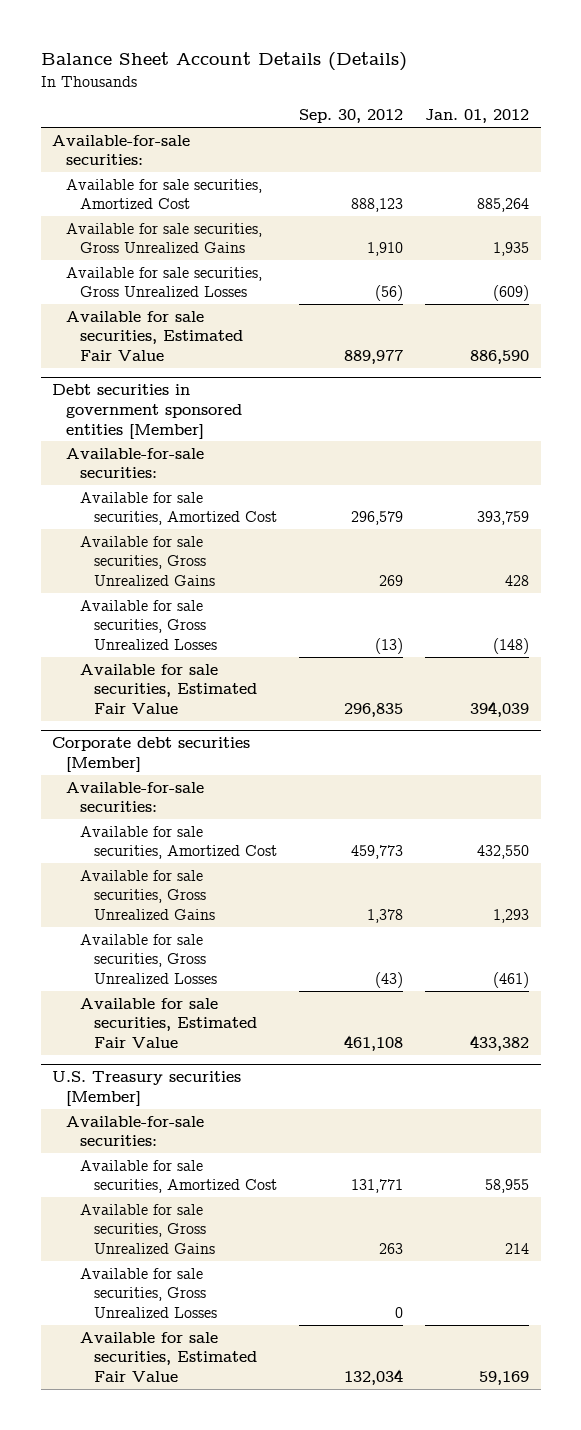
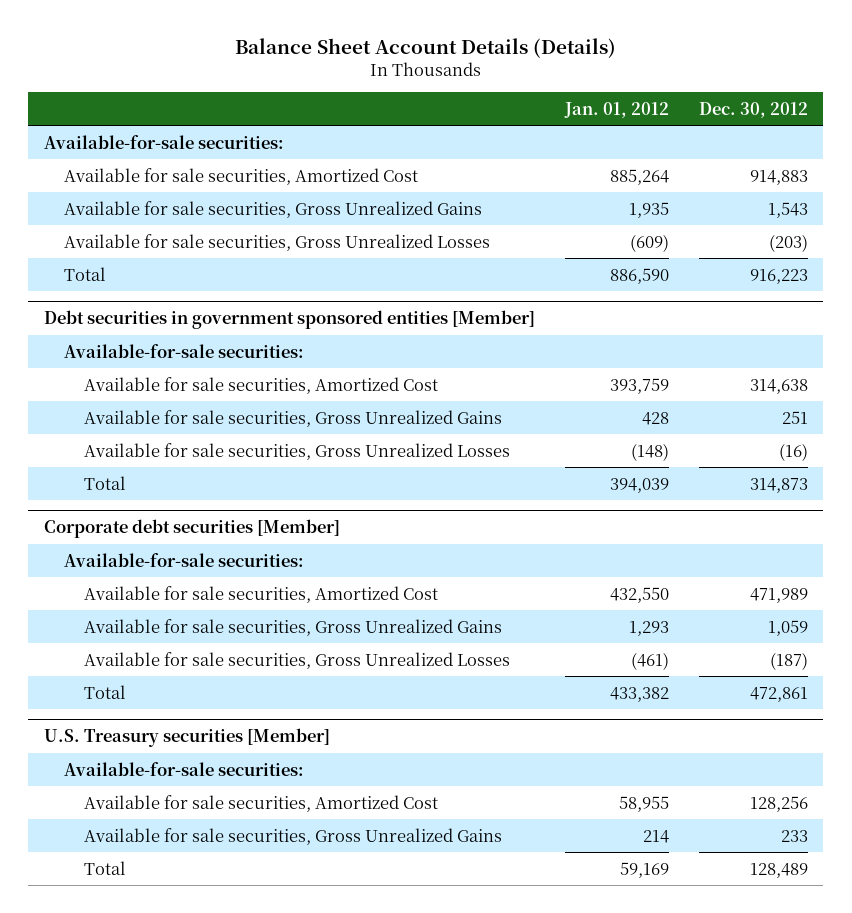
[299,109,404,124] Sep. 30, 2012 -> none
none -> [699,101,809,118] Dec. 30, 2012
[65,310,244,361] Available for sale securities, Estimated Fair Value -> [63,266,106,281] Total
[80,663,258,714] Available for sale securities, Estimated Fair Value -> [83,475,126,490] Total
[80,997,258,1048] Available for sale securities, Estimated Fair Value -> [83,684,126,699] Total
[80,1267,218,1318] Available for sale securities, Gross Unrealized Losses -> none
[80,1331,258,1382] Available for sale securities, Estimated Fair Value -> [83,860,126,875] Total

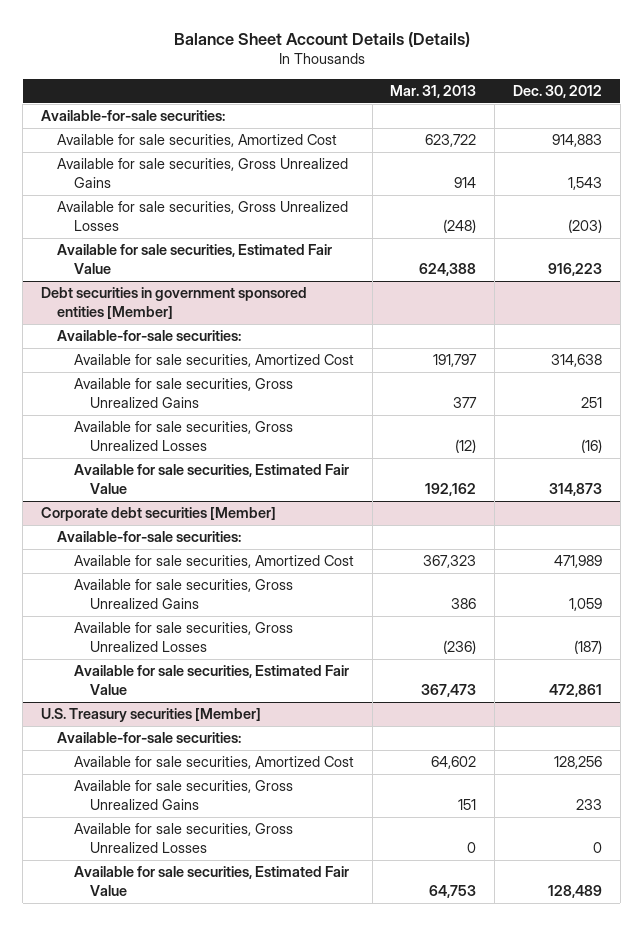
[563,101,669,118] Jan. 01, 2012 -> none
none -> [390,84,477,98] Mar. 31, 2013
[63,266,106,281] Total -> [57,244,333,274] Available for sale securities, Estimated Fair Value
[83,475,126,490] Total -> [73,464,349,494] Available for sale securities, Estimated Fair Value
[83,684,126,699] Total -> [73,665,349,695] Available for sale securities, Estimated Fair Value
none -> [73,823,293,853] Available for sale securities, Gross Unrealized Losses
[83,860,126,875] Total -> [73,866,349,896] Available for sale securities, Estimated Fair Value

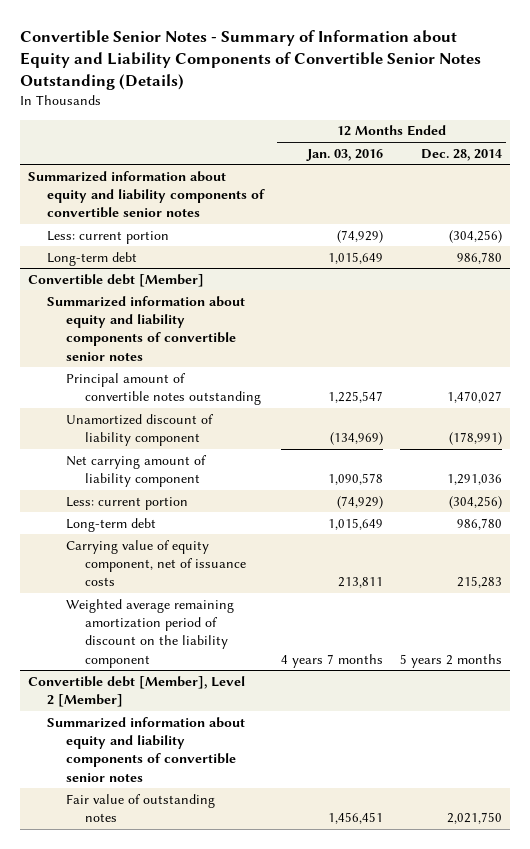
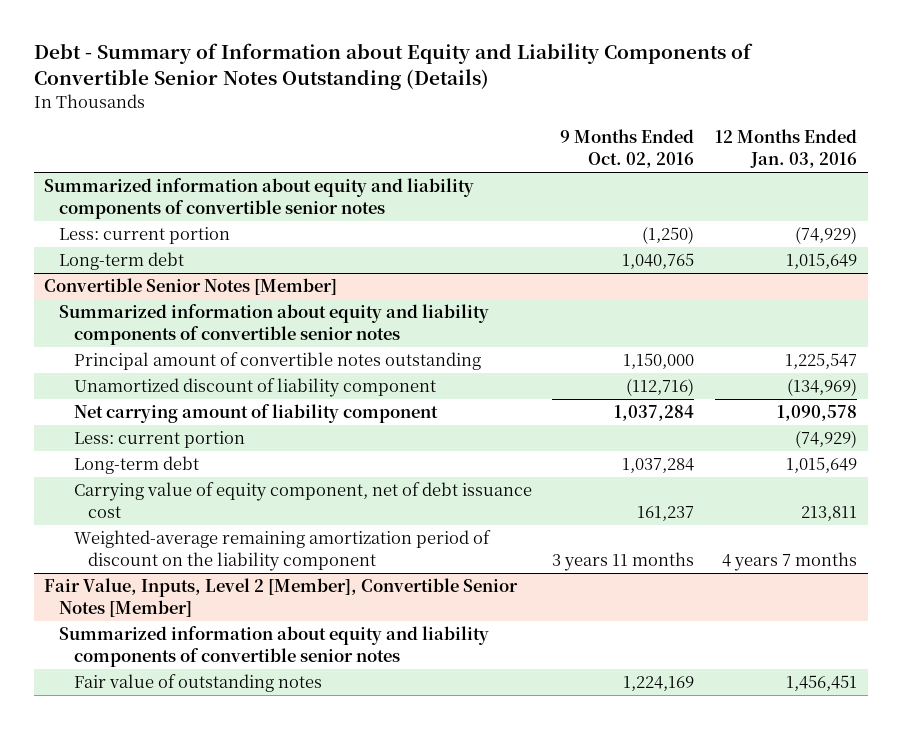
[19,29,481,91] Convertible Senior Notes - Summary of Information about Equity and Liability Components of Convertible Senior Notes Outstanding (Details) -> [33,43,753,91] Debt - Summary of Information about Equity and Liability Components of Convertible Senior Notes Outstanding (Details)
[420,148,502,161] Dec. 28, 2014 -> none
none -> [560,129,695,168] 9 Months Ended Oct. 02, 2016
[28,273,205,287] Convertible debt [Member] -> [44,278,338,296] Convertible Senior Notes [Member]
[28,675,246,708] Convertible debt [Member], Level 2 [Member] -> none
[66,539,247,587] Carrying value of equity component, net of issuance costs -> [73,482,532,518] Carrying value of equity component, net of debt issuance cost
[66,598,235,668] Weighted average remaining amortization period of discount on the liability component -> [73,530,491,571] Weighted-average remaining amortization period of discount on the liability component
none -> [44,578,519,617] Fair Value, Inputs, Level 2 [Member], Convertible Senior Notes [Member]

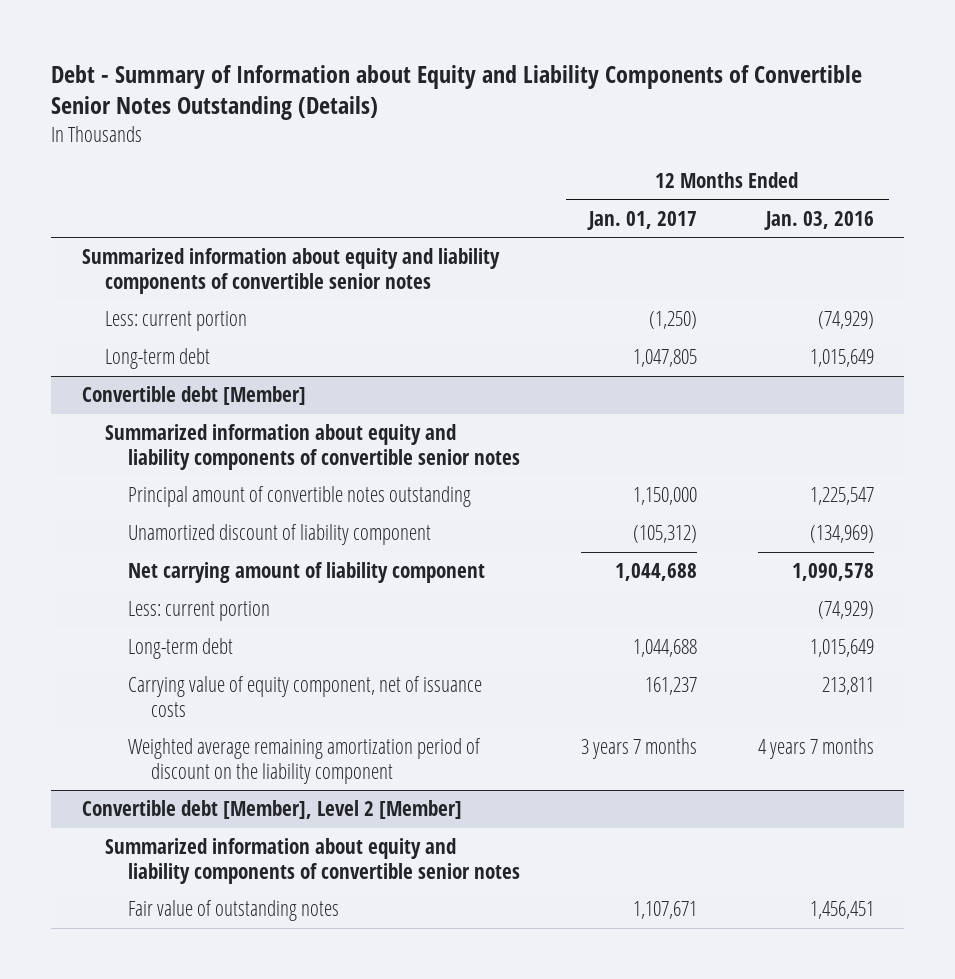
[560,129,695,168] 9 Months Ended Oct. 02, 2016 -> none
none -> [586,210,697,230] Jan. 01, 2017
[44,278,338,296] Convertible Senior Notes [Member] -> [81,385,306,405] Convertible debt [Member]
[44,578,519,617] Fair Value, Inputs, Level 2 [Member], Convertible Senior Notes [Member] -> none
[73,482,532,518] Carrying value of equity component, net of debt issuance cost -> [128,675,483,717] Carrying value of equity component, net of issuance costs
[73,530,491,571] Weighted-average remaining amortization period of discount on the liability component -> [128,737,482,784] Weighted average remaining amortization period of discount on the liability component
none -> [81,799,462,819] Convertible debt [Member], Level 2 [Member]

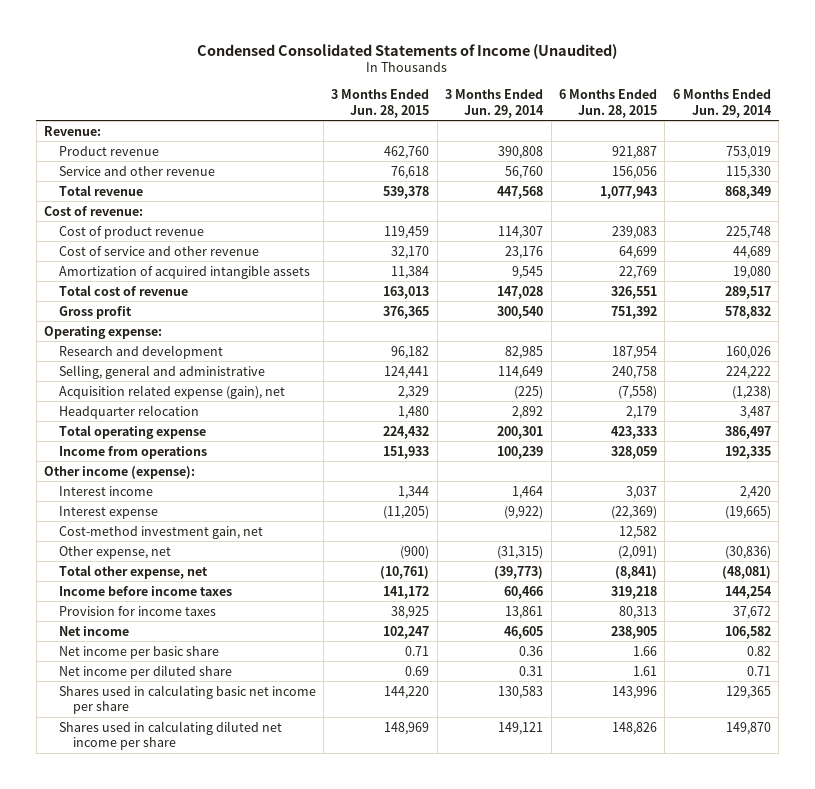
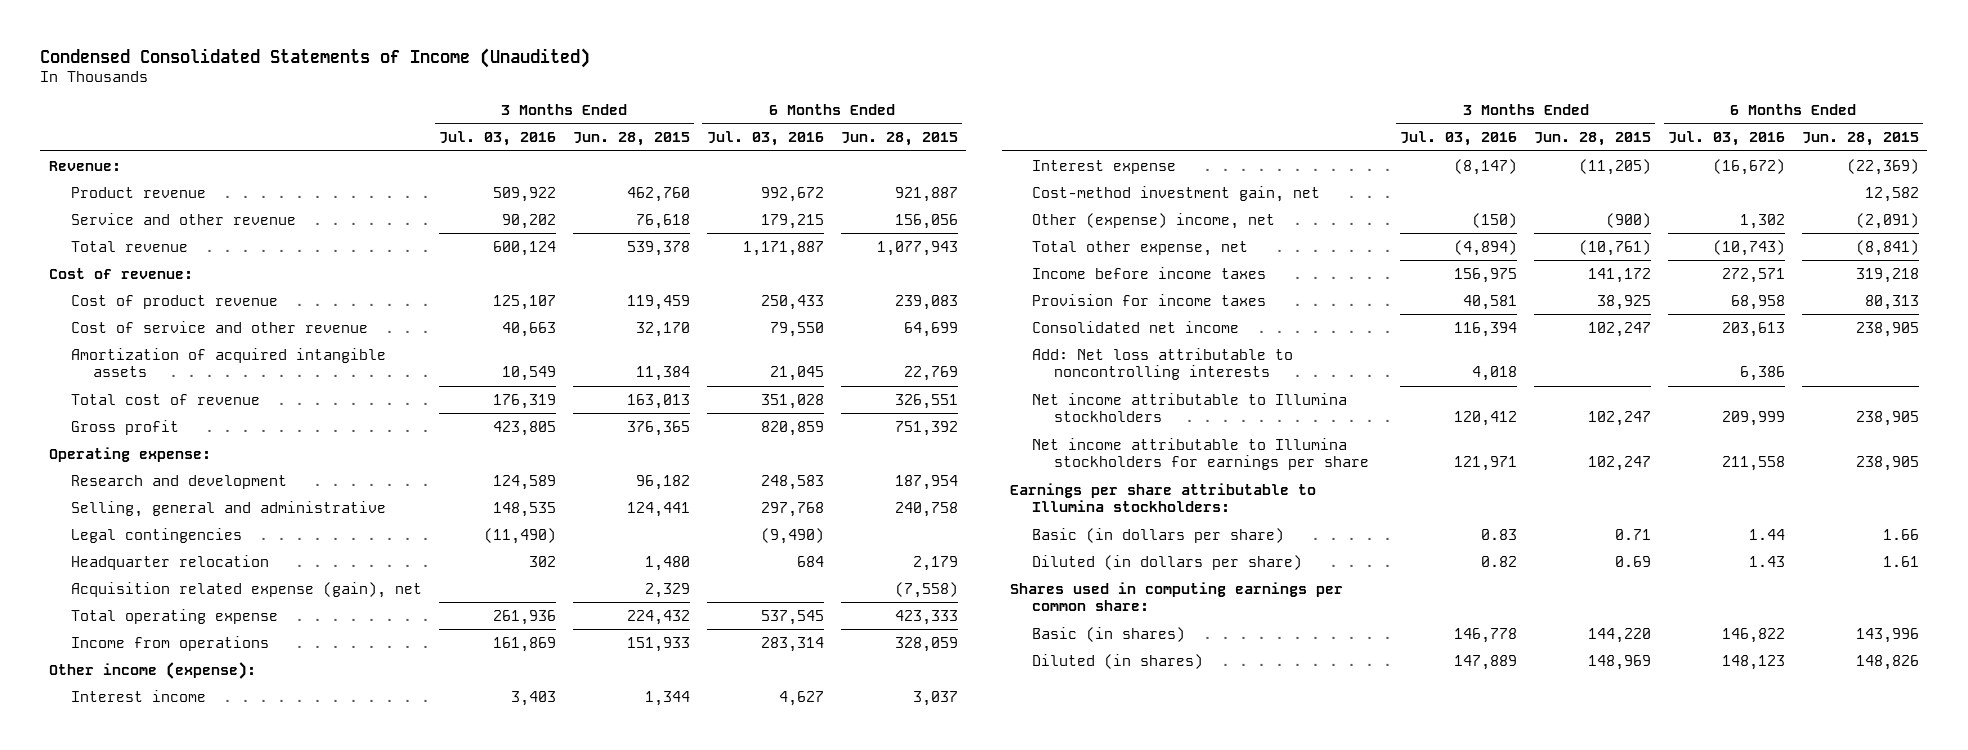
[445,89,545,119] 3 Months Ended Jun. 29, 2014 -> none
[672,89,772,119] 6 Months Ended Jun. 29, 2014 -> none
none -> [438,130,556,146] Jul. 03, 2016
none -> [706,130,824,146] Jul. 03, 2016
none -> [71,527,243,543] Legal contingencies
[58,384,285,399] Acquisition related expense (gain), net -> [71,581,423,598] Acquisition related expense (gain), net
[58,545,171,559] Other expense, net -> [1032,212,1276,229] Other (expense) income, net
none -> [1032,320,1240,333] Consolidated net income
none -> [1032,347,1294,381] Add: Net loss attributable to noncontrolling interests
[58,625,129,636] Net income -> [1032,392,1348,423] Net income attributable to Illumina stockholders
none -> [1032,437,1370,471] Net income attributable to Illumina stockholders for earnings per share
none -> [1010,482,1317,513] Earnings per share attributable to Illumina stockholders:
[58,645,219,659] Net income per basic share -> [1032,527,1285,543] Basic (in dollars per share)
[58,664,232,679] Net income per diluted share -> [1032,554,1303,570] Diluted (in dollars per share)
none -> [1010,581,1344,612] Shares used in computing earnings per common share:
[58,684,316,715] Shares used in calculating basic net income per share -> [1032,626,1186,642] Basic (in shares)
[58,720,282,751] Shares used in calculating diluted net income per share -> [1032,653,1204,669] Diluted (in shares)

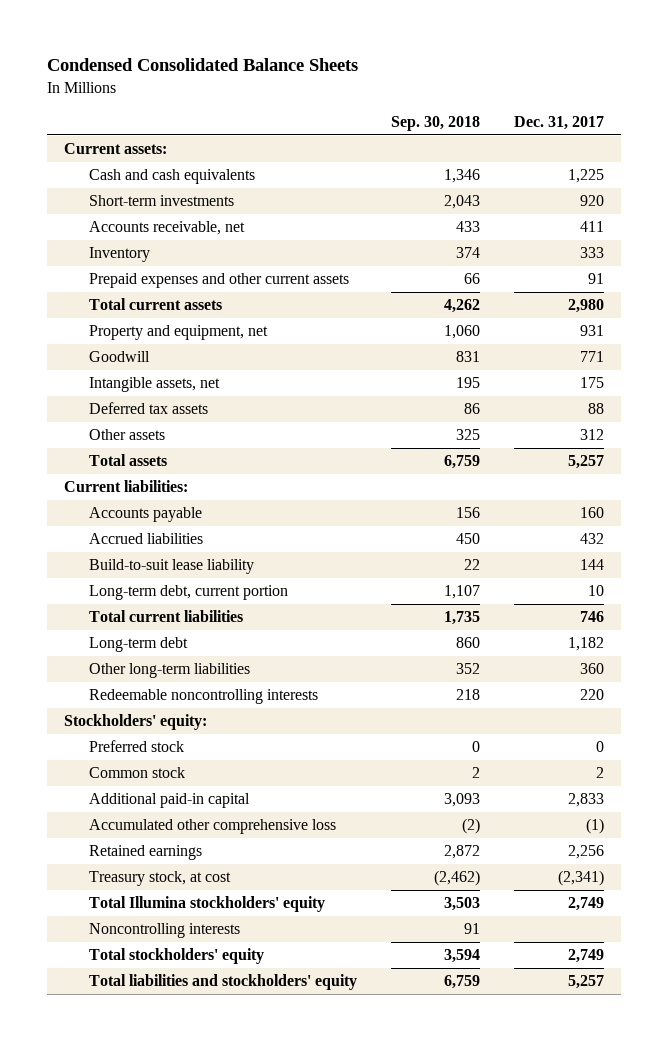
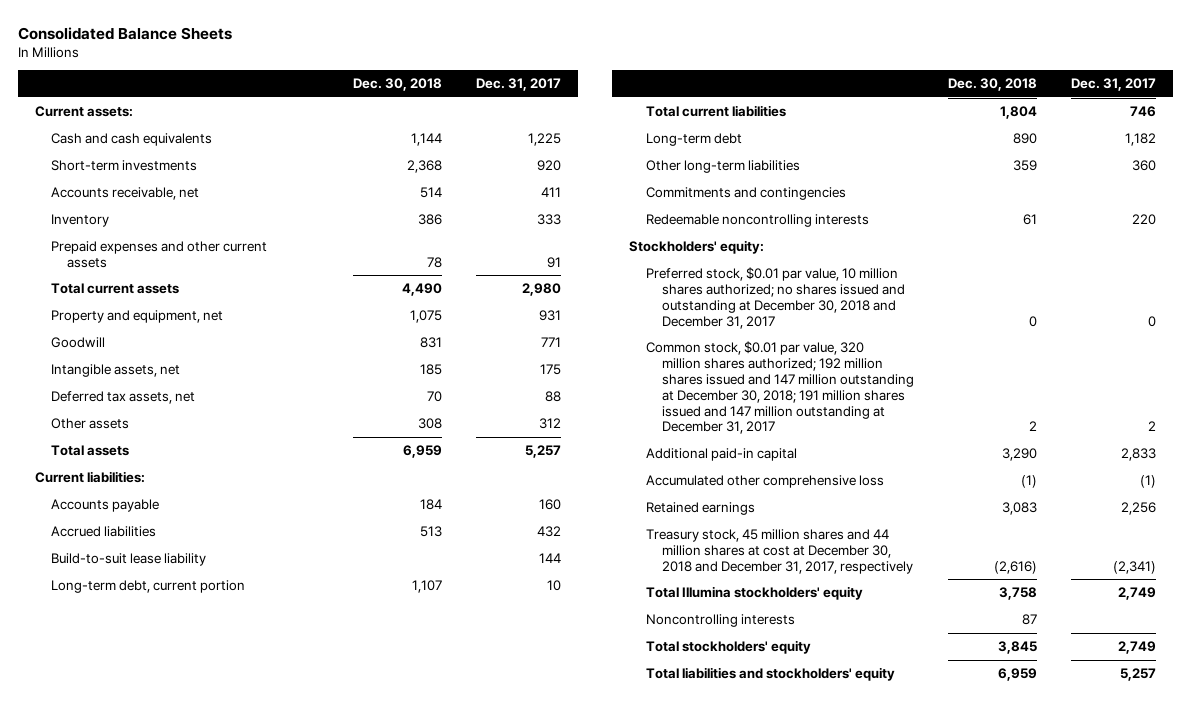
[46,58,358,72] Condensed Consolidated Balance Sheets -> [17,26,232,40] Consolidated Balance Sheets
[391,116,481,132] Sep. 30, 2018 -> none
none -> [353,78,443,92] Dec. 30, 2018
[88,402,208,415] Deferred tax assets -> [50,391,195,405] Deferred tax assets, net
none -> [645,187,846,201] Commitments and contingencies
[88,740,184,753] Preferred stock -> [645,267,905,329] Preferred stock, $0.01 par value, 10 million shares authorized; no shares issued and outstanding at December 30, 2018 and December 31, 2017
[88,767,185,779] Common stock -> [645,341,914,435] Common stock, $0.01 par value, 320 million shares authorized; 192 million shares issued and 147 million outstanding at December 30, 2018; 191 million shares issued and 147 million outstanding at December 31, 2017
[88,871,231,887] Treasury stock, at cost -> [645,529,913,574] Treasury stock, 45 million shares and 44 million shares at cost at December 30, 2018 and December 31, 2017, respectively

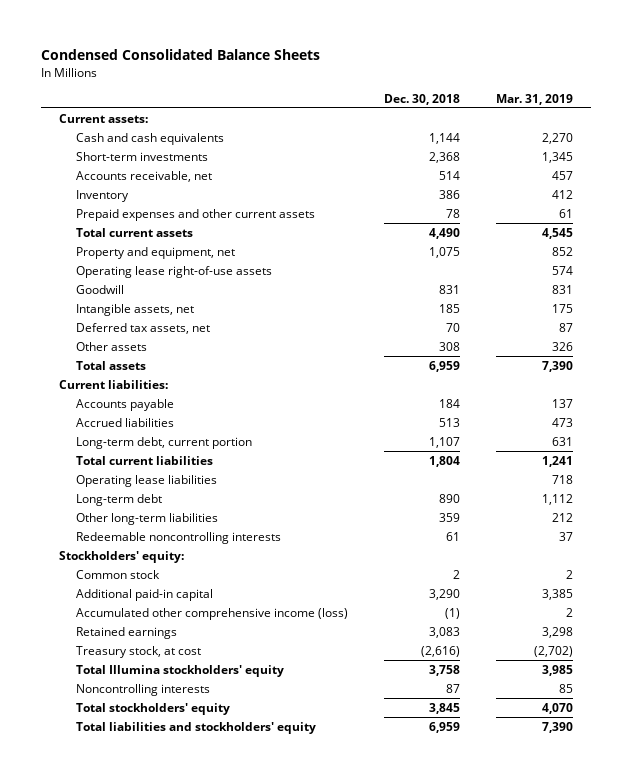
[17,26,232,40] Consolidated Balance Sheets -> [41,49,321,61] Condensed Consolidated Balance Sheets
[476,78,562,92] Dec. 31, 2017 -> none
none -> [495,93,573,105] Mar. 31, 2019
none -> [76,265,273,278] Operating lease right-of-use assets
[50,553,206,567] Build-to-suit lease liability -> none
none -> [76,474,218,487] Operating lease liabilities
[645,187,846,201] Commitments and contingencies -> none
[645,267,905,329] Preferred stock, $0.01 par value, 10 million shares authorized; no shares issued and outstanding at December 30, 2018 and December 31, 2017 -> none
[645,341,914,435] Common stock, $0.01 par value, 320 million shares authorized; 192 million shares issued and 147 million outstanding at December 30, 2018; 191 million shares issued and 147 million outstanding at December 31, 2017 -> [76,569,161,579] Common stock
[645,475,884,489] Accumulated other comprehensive loss -> [76,607,349,620] Accumulated other comprehensive income (loss)
[645,529,913,574] Treasury stock, 45 million shares and 44 million shares at cost at December 30, 2018 and December 31, 2017, respectively -> [76,645,202,658] Treasury stock, at cost

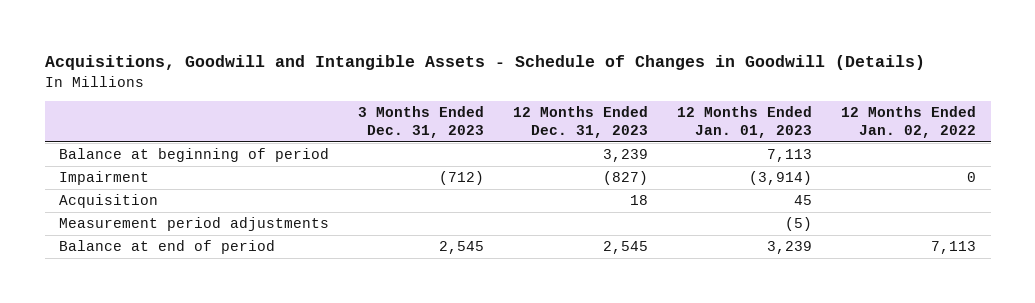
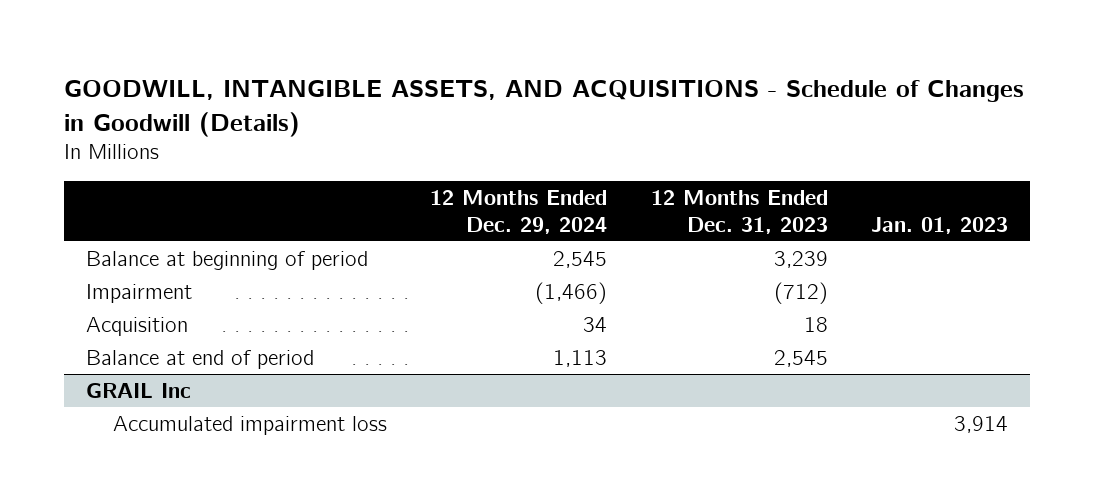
[44,55,925,71] Acquisitions, Goodwill and Intangible Assets - Schedule of Changes in Goodwill (Details) -> [64,80,1025,137] GOODWILL, INTANGIBLE ASSETS, AND ACQUISITIONS - Schedule of Changes in Goodwill (Details)
[358,106,485,138] 3 Months Ended Dec. 31, 2023 -> none
[677,106,813,138] 12 Months Ended Jan. 01, 2023 -> none
[841,106,977,138] 12 Months Ended Jan. 02, 2022 -> none
none -> [430,189,608,234] 12 Months Ended Dec. 29, 2024
none -> [871,216,1009,234] Jan. 01, 2023
[603,171,649,186] (827) -> [773,281,828,304] (712)
[59,217,330,232] Measurement period adjustments -> none
none -> [85,382,191,398] GRAIL Inc
none -> [112,415,387,435] Accumulated impairment loss

